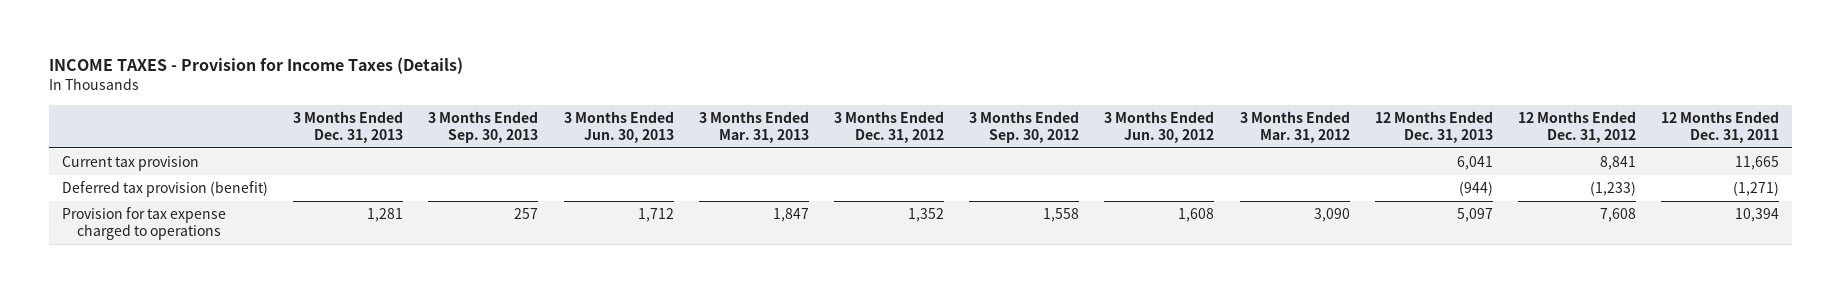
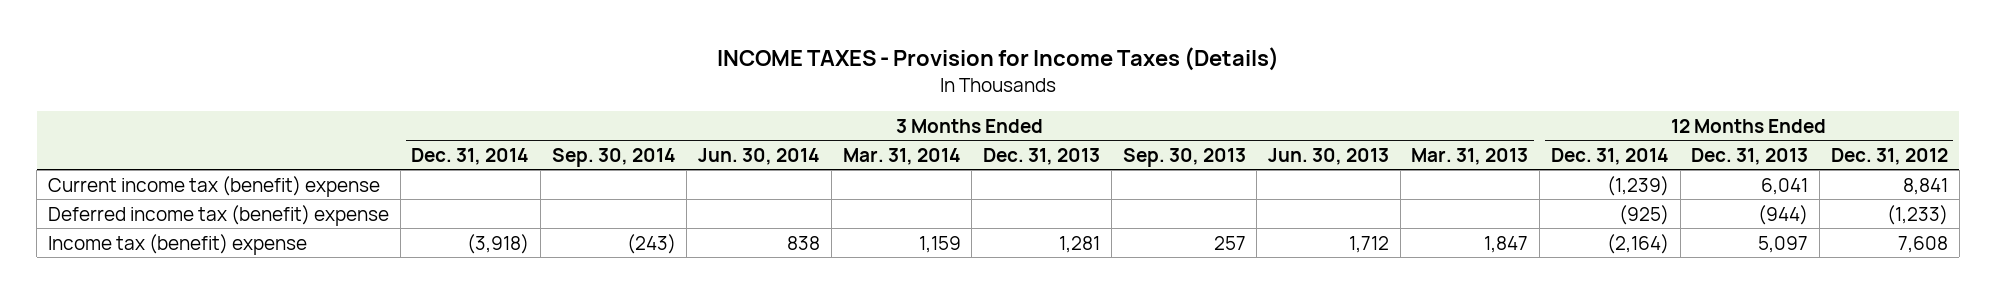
[833,110,944,143] 3 Months Ended Dec. 31, 2012 -> none
[969,110,1080,143] 3 Months Ended Sep. 30, 2012 -> none
[1104,110,1215,143] 3 Months Ended Jun. 30, 2012 -> none
[1239,110,1350,143] 3 Months Ended Mar. 31, 2012 -> none
[1661,110,1780,143] 12 Months Ended Dec. 31, 2011 -> none
none -> [411,147,530,165] Dec. 31, 2014
none -> [551,147,676,167] Sep. 30, 2014
none -> [698,147,821,165] Jun. 30, 2014
none -> [842,147,961,165] Mar. 31, 2014
none -> [1550,147,1669,165] Dec. 31, 2014
[62,156,200,172] Current tax provision -> [47,175,380,197] Current income tax (benefit) expense
[62,181,269,198] Deferred tax provision (benefit) -> [47,204,389,226] Deferred income tax (benefit) expense
[62,207,227,241] Provision for tax expense charged to operations -> [47,233,307,255] Income tax (benefit) expense

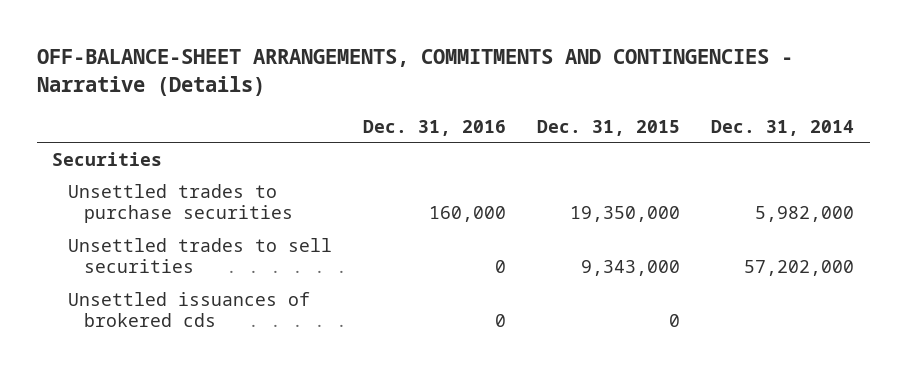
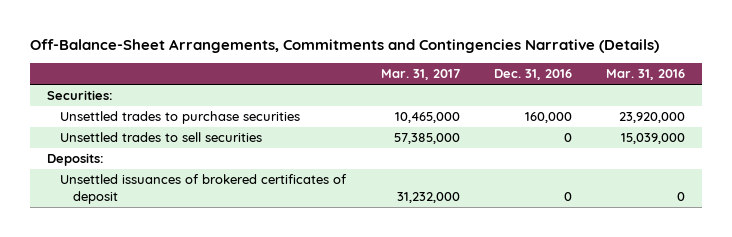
[36,49,793,97] OFF-BALANCE-SHEET ARRANGEMENTS, COMMITMENTS AND CONTINGENCIES - Narrative (Details) -> [30,39,660,54] Off-Balance-Sheet Arrangements, Commitments and Contingencies Narrative (Details)
[537,119,681,136] Dec. 31, 2015 -> none
[711,119,855,136] Dec. 31, 2014 -> none
none -> [380,69,460,81] Mar. 31, 2017
none -> [606,69,686,81] Mar. 31, 2016
[52,151,163,166] Securities -> [47,90,114,101] Securities:
none -> [47,153,105,167] Deposits:
[67,291,310,327] Unsettled issuances of brokered cds -> [60,174,348,204] Unsettled issuances of brokered certificates of deposit

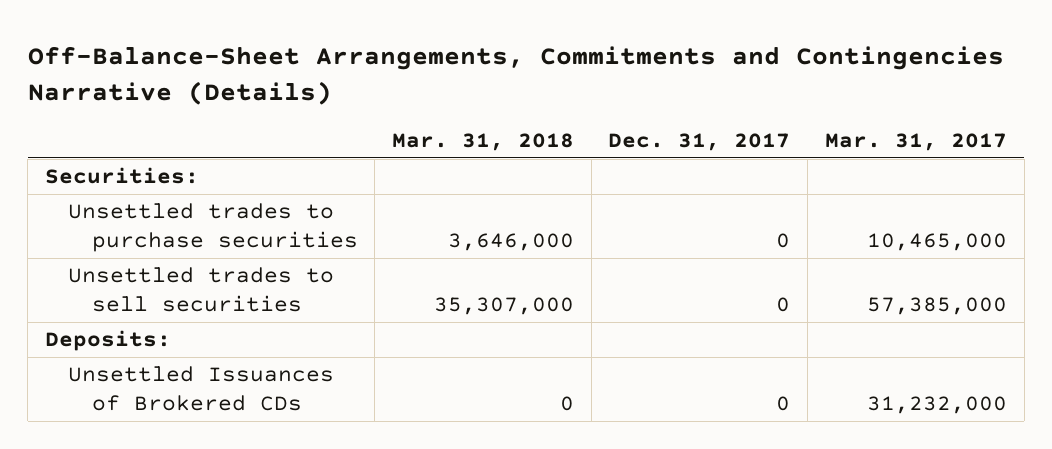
[493,69,572,81] Dec. 31, 2016 -> none
[606,69,686,81] Mar. 31, 2016 -> none
none -> [392,133,575,152] Mar. 31, 2018
none -> [608,133,791,152] Dec. 31, 2017
[60,174,348,204] Unsettled issuances of brokered certificates of deposit -> [68,366,335,411] Unsettled Issuances of Brokered CDs

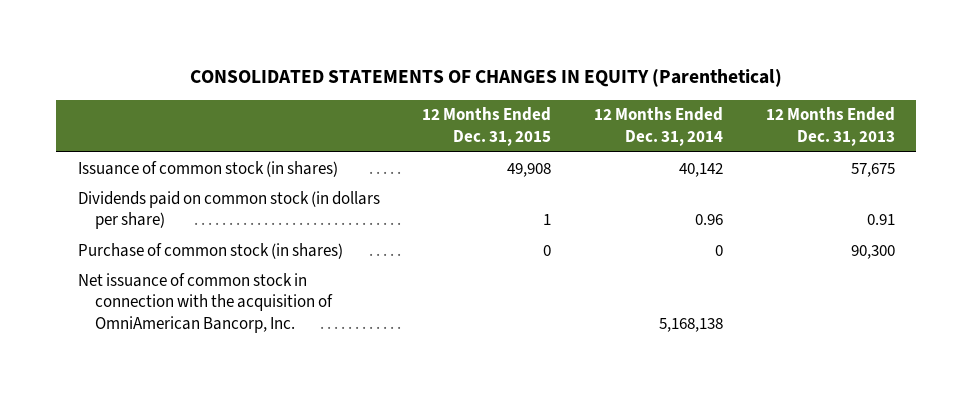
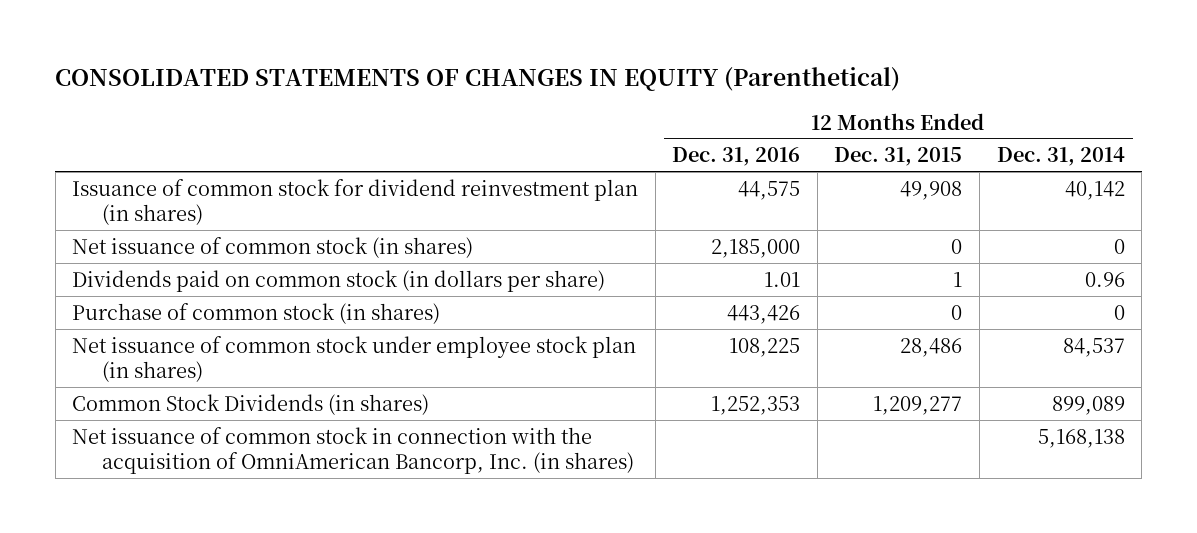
[765,107,895,147] 12 Months Ended Dec. 31, 2013 -> none
none -> [672,147,801,167] Dec. 31, 2016
none -> [72,178,639,225] Issuance of common stock for dividend reinvestment plan (in shares)
[77,160,338,177] Issuance of common stock (in shares) -> [72,236,474,258] Net issuance of common stock (in shares)
[507,162,552,177] 49,908 -> [951,238,963,254] 0
[679,162,724,177] 40,142 -> [1113,238,1125,254] 0
none -> [72,335,637,382] Net issuance of common stock under employee stock plan (in shares)
none -> [72,393,430,415] Common Stock Dividends (in shares)
[77,272,333,334] Net issuance of common stock in connection with the acquisition of OmniAmerican Bancorp, Inc. -> [72,426,634,474] Net issuance of common stock in connection with the acquisition of OmniAmerican Bancorp, Inc. (in shares)

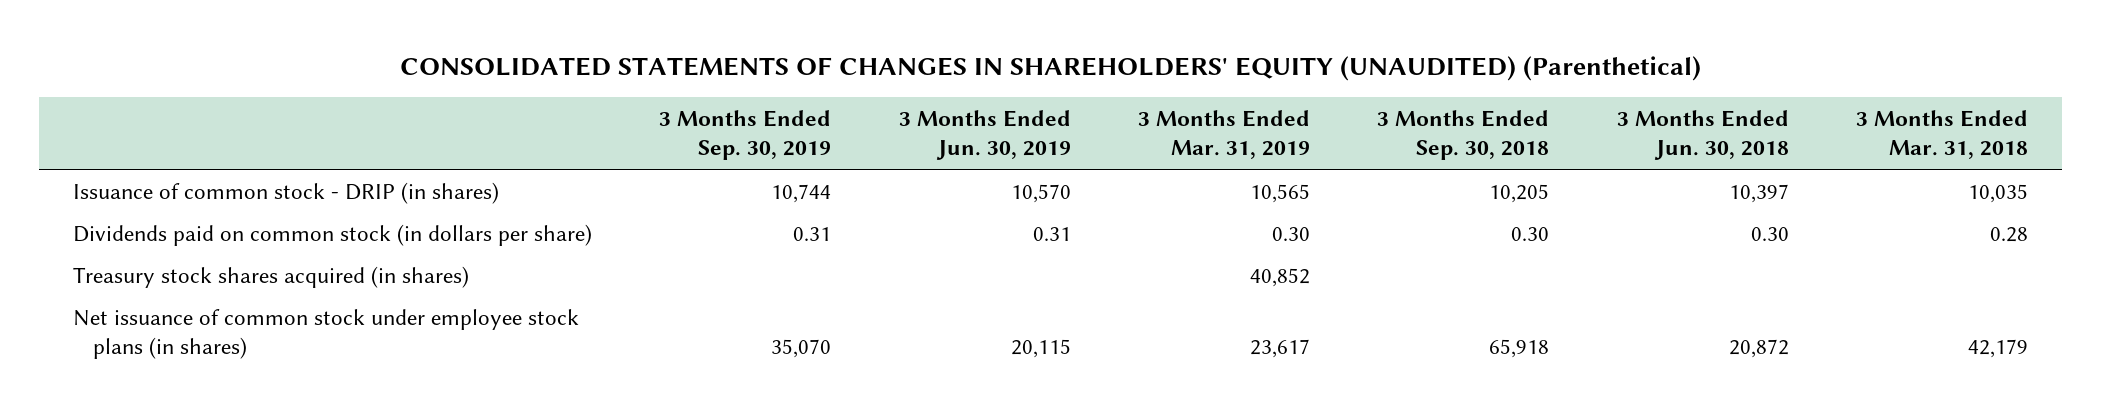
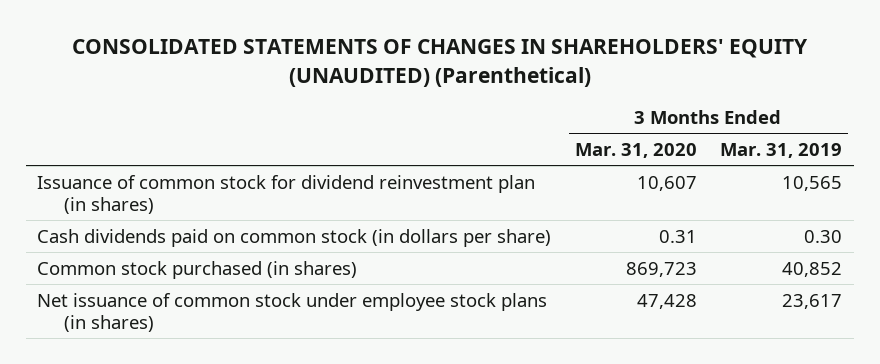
[659,110,832,161] 3 Months Ended Sep. 30, 2019 -> none
[898,110,1071,161] 3 Months Ended Jun. 30, 2019 -> none
[1377,110,1550,161] 3 Months Ended Sep. 30, 2018 -> none
[1616,110,1789,161] 3 Months Ended Jun. 30, 2018 -> none
[1856,110,2029,160] 3 Months Ended Mar. 31, 2018 -> none
none -> [574,142,697,158] Mar. 31, 2020
[72,181,499,204] Issuance of common stock - DRIP (in shares) -> [37,174,536,214] Issuance of common stock for dividend reinvestment plan (in shares)
[72,223,592,246] Dividends paid on common stock (in dollars per share) -> [37,228,552,247] Cash dividends paid on common stock (in dollars per share)
[72,265,469,288] Treasury stock shares acquired (in shares) -> [37,260,358,279] Common stock purchased (in shares)

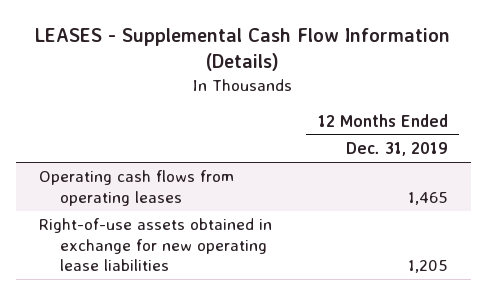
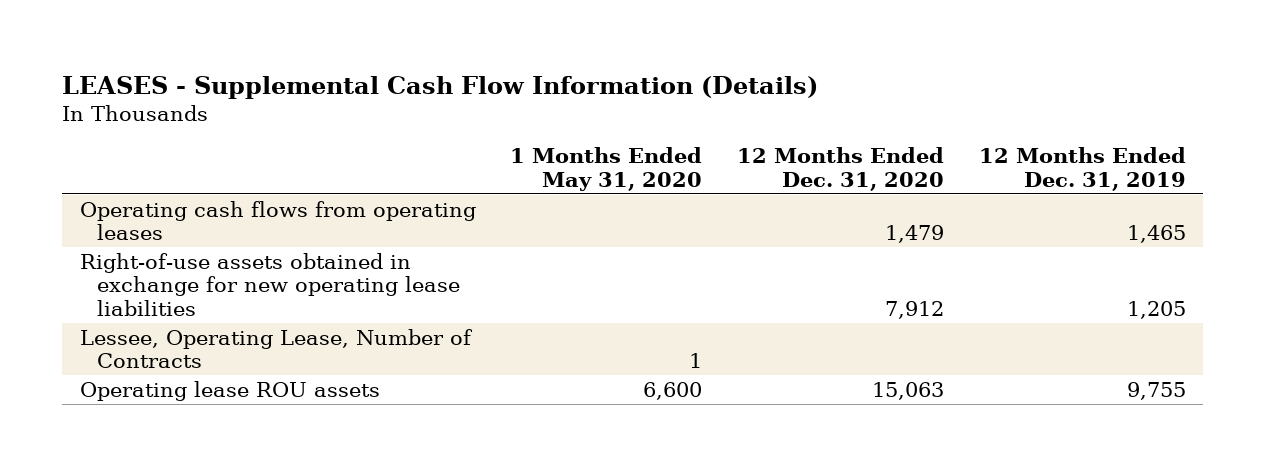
none -> [510,147,703,191] 1 Months Ended May 31, 2020
none -> [737,147,945,191] 12 Months Ended Dec. 31, 2020
none -> [79,328,473,369] Lessee, Operating Lease, Number of Contracts
none -> [79,380,380,401] Operating lease ROU assets

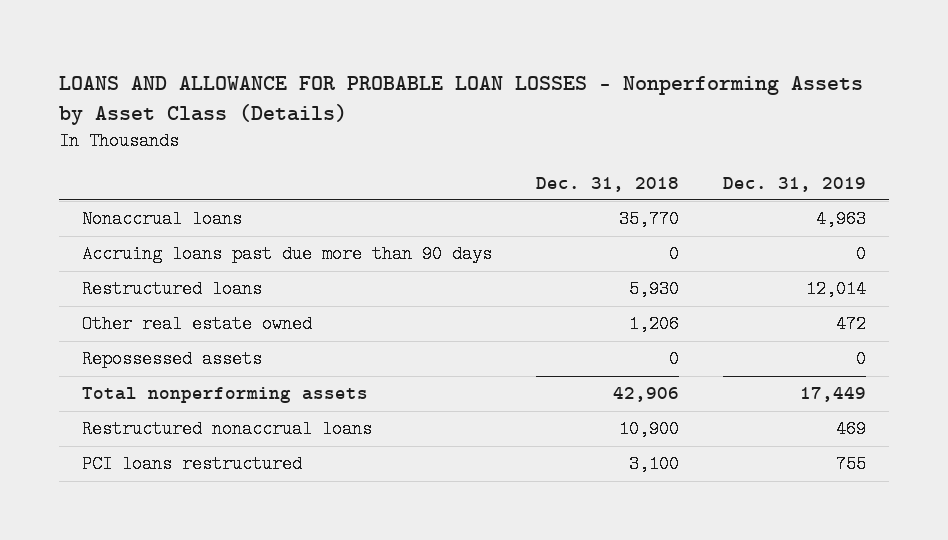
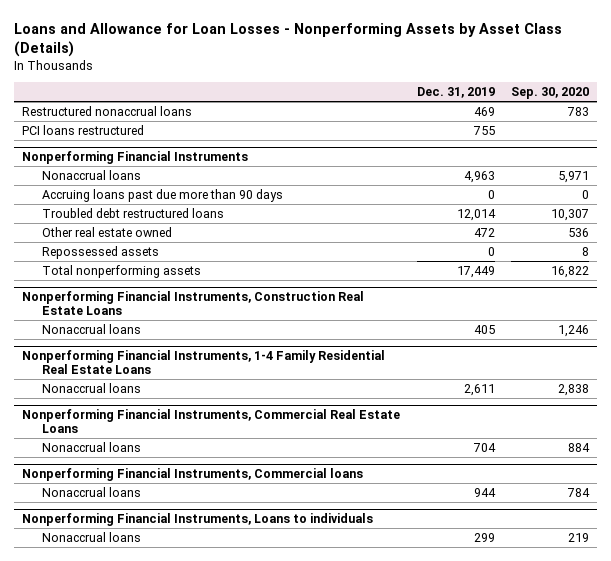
[59,75,864,125] LOANS AND ALLOWANCE FOR PROBABLE LOAN LOSSES - Nonperforming Assets by Asset Class (Details) -> [14,22,563,58] Loans and Allowance for Loan Losses - Nonperforming Assets by Asset Class (Details)
[535,176,679,192] Dec. 31, 2018 -> none
none -> [510,87,589,100] Sep. 30, 2020
[81,420,372,439] Restructured nonaccrual loans -> [22,105,193,116] Restructured nonaccrual loans
[81,455,302,474] PCI loans restructured -> [22,124,145,135] PCI loans restructured
none -> [22,150,249,164] Nonperforming Financial Instruments
[81,280,262,299] Restructured loans -> [42,207,225,218] Troubled debt restructured loans
none -> [22,290,365,316] Nonperforming Financial Instruments, Construction Real Estate Loans
none -> [42,323,142,334] Nonaccrual loans
none -> [22,349,386,375] Nonperforming Financial Instruments, 1-4 Family Residential Real Estate Loans
none -> [42,382,142,393] Nonaccrual loans
none -> [22,408,401,434] Nonperforming Financial Instruments, Commercial Real Estate Loans
none -> [42,441,142,452] Nonaccrual loans
none -> [22,467,364,481] Nonperforming Financial Instruments, Commercial loans
none -> [42,486,142,497] Nonaccrual loans
none -> [22,512,374,526] Nonperforming Financial Instruments, Loans to individuals
none -> [42,531,142,542] Nonaccrual loans

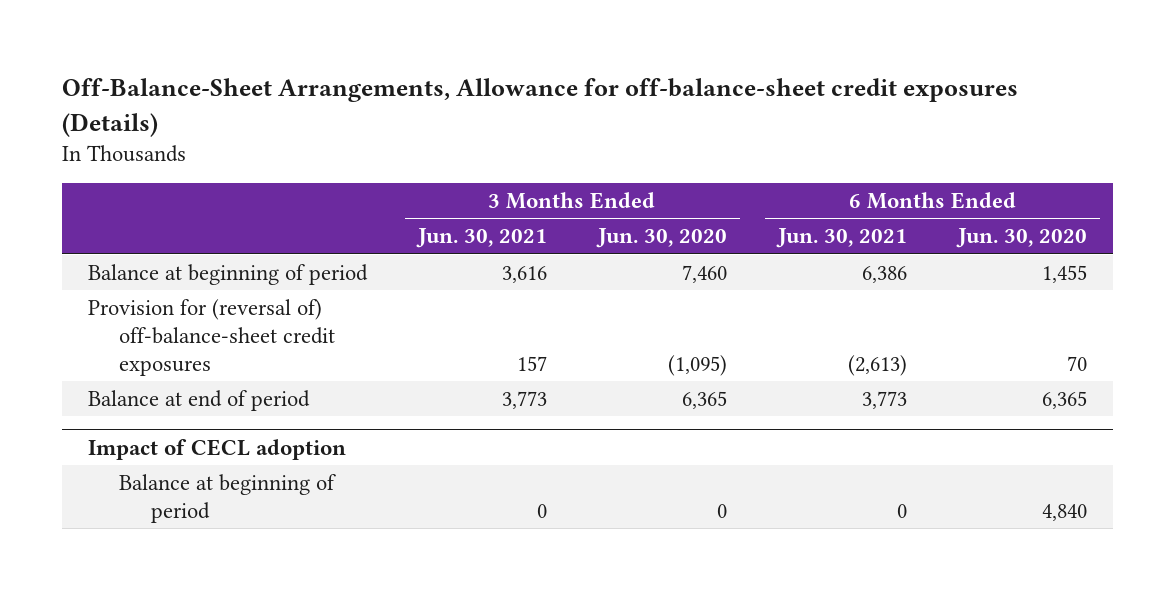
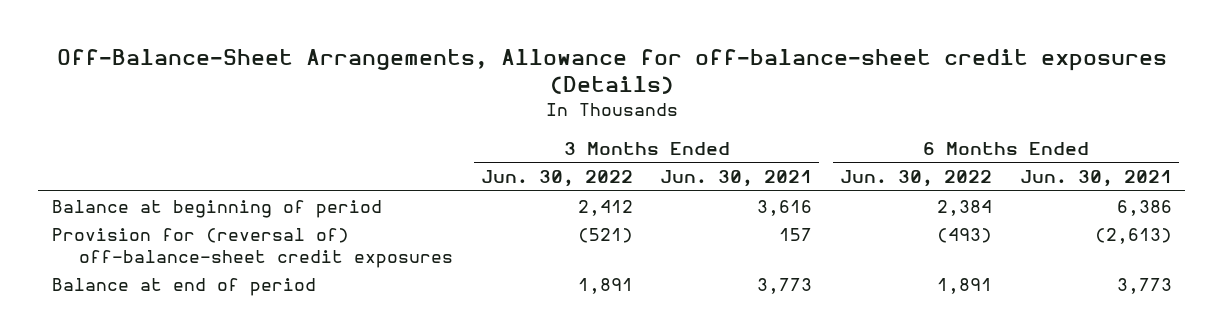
[595,228,727,249] Jun. 30, 2020 -> none
[956,228,1088,249] Jun. 30, 2020 -> none
none -> [480,170,633,188] Jun. 30, 2022
none -> [840,170,993,188] Jun. 30, 2022
[87,438,346,460] Impact of CECL adoption -> none
[119,473,337,523] Balance at beginning of period -> none

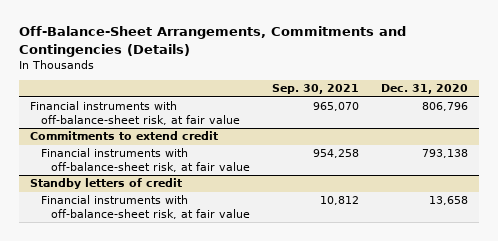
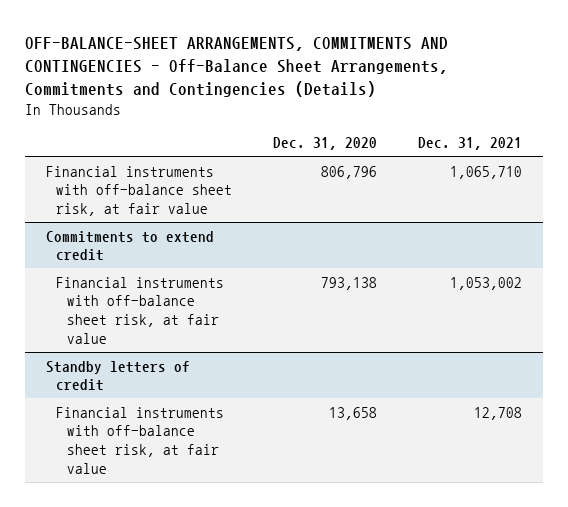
[19,26,407,57] Off-Balance-Sheet Arrangements, Commitments and Contingencies (Details) -> [25,36,449,97] OFF-BALANCE-SHEET ARRANGEMENTS, COMMITMENTS AND CONTINGENCIES - Off-Balance Sheet Arrangements, Commitments and Contingencies (Details)
[272,84,360,95] Sep. 30, 2021 -> none
none -> [418,136,523,150] Dec. 31, 2021
[29,101,240,125] Financial instruments with off-balance-sheet risk, at fair value -> [45,165,233,216] Financial instruments with off-balance sheet risk, at fair value
[40,148,251,172] Financial instruments with off-balance-sheet risk, at fair value -> [56,276,225,344] Financial instruments with off-balance sheet risk, at fair value
[40,195,251,219] Financial instruments with off-balance-sheet risk, at fair value -> [56,406,225,474] Financial instruments with off-balance sheet risk, at fair value

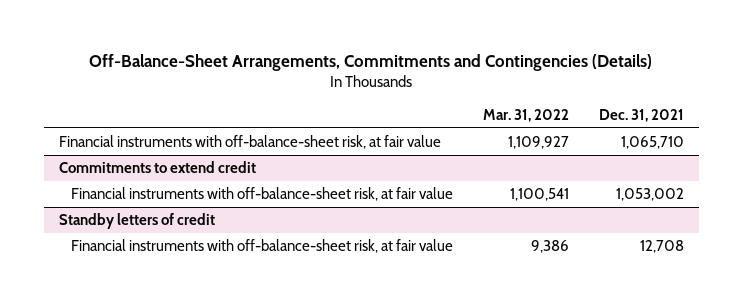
[25,36,449,97] OFF-BALANCE-SHEET ARRANGEMENTS, COMMITMENTS AND CONTINGENCIES - Off-Balance Sheet Arrangements, Commitments and Contingencies (Details) -> [89,54,653,72] Off-Balance-Sheet Arrangements, Commitments and Contingencies (Details)
[273,136,378,150] Dec. 31, 2020 -> none
none -> [483,109,570,123] Mar. 31, 2022
[45,165,233,216] Financial instruments with off-balance sheet risk, at fair value -> [58,135,441,150] Financial instruments with off-balance-sheet risk, at fair value
[56,276,225,344] Financial instruments with off-balance sheet risk, at fair value -> [71,187,454,202] Financial instruments with off-balance-sheet risk, at fair value
[56,406,225,474] Financial instruments with off-balance sheet risk, at fair value -> [71,239,454,254] Financial instruments with off-balance-sheet risk, at fair value

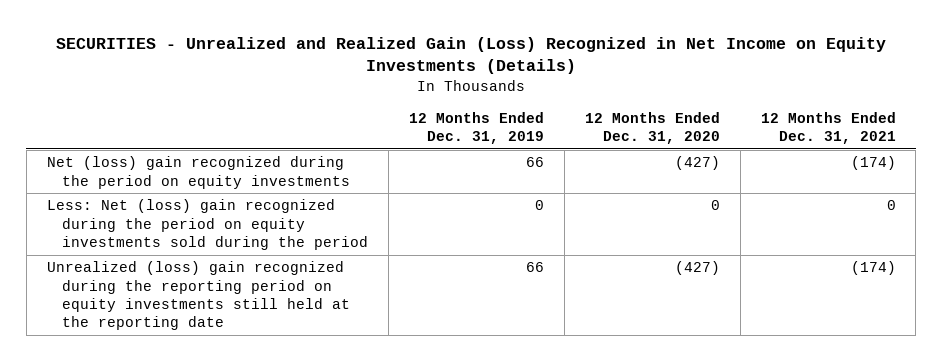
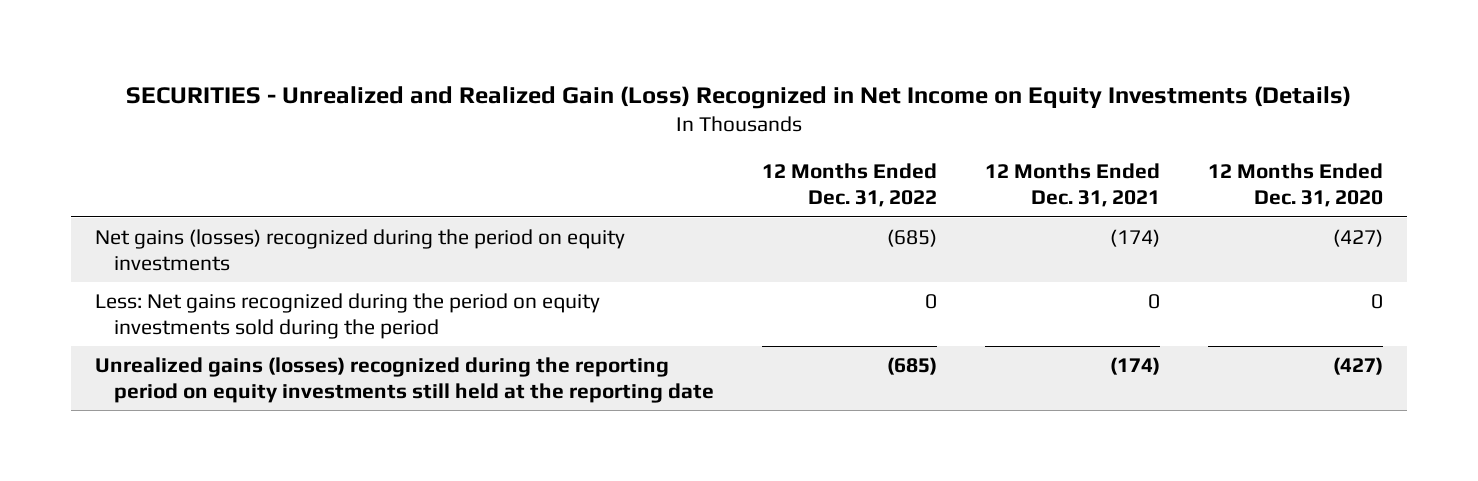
[409,112,545,145] 12 Months Ended Dec. 31, 2019 -> none
none -> [761,163,937,208] 12 Months Ended Dec. 31, 2022
[46,156,351,189] Net (loss) gain recognized during the period on equity investments -> [94,228,625,271] Net gains (losses) recognized during the period on equity investments
[46,199,369,250] Less: Net (loss) gain recognized during the period on equity investments sold during the period -> [94,292,600,339] Less: Net gains recognized during the period on equity investments sold during the period
[46,261,351,330] Unrealized (loss) gain recognized during the reporting period on equity investments still held at the reporting date -> [94,356,714,403] Unrealized gains (losses) recognized during the reporting period on equity investments still held at the reporting date

